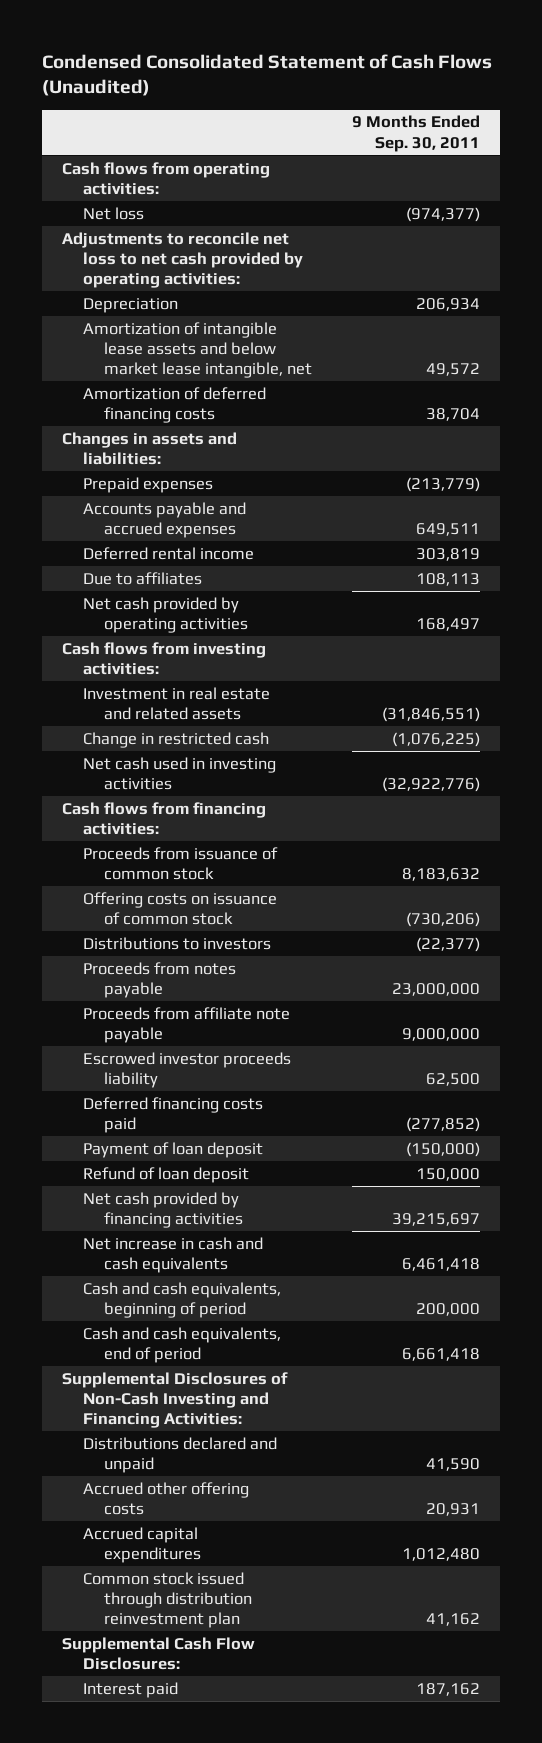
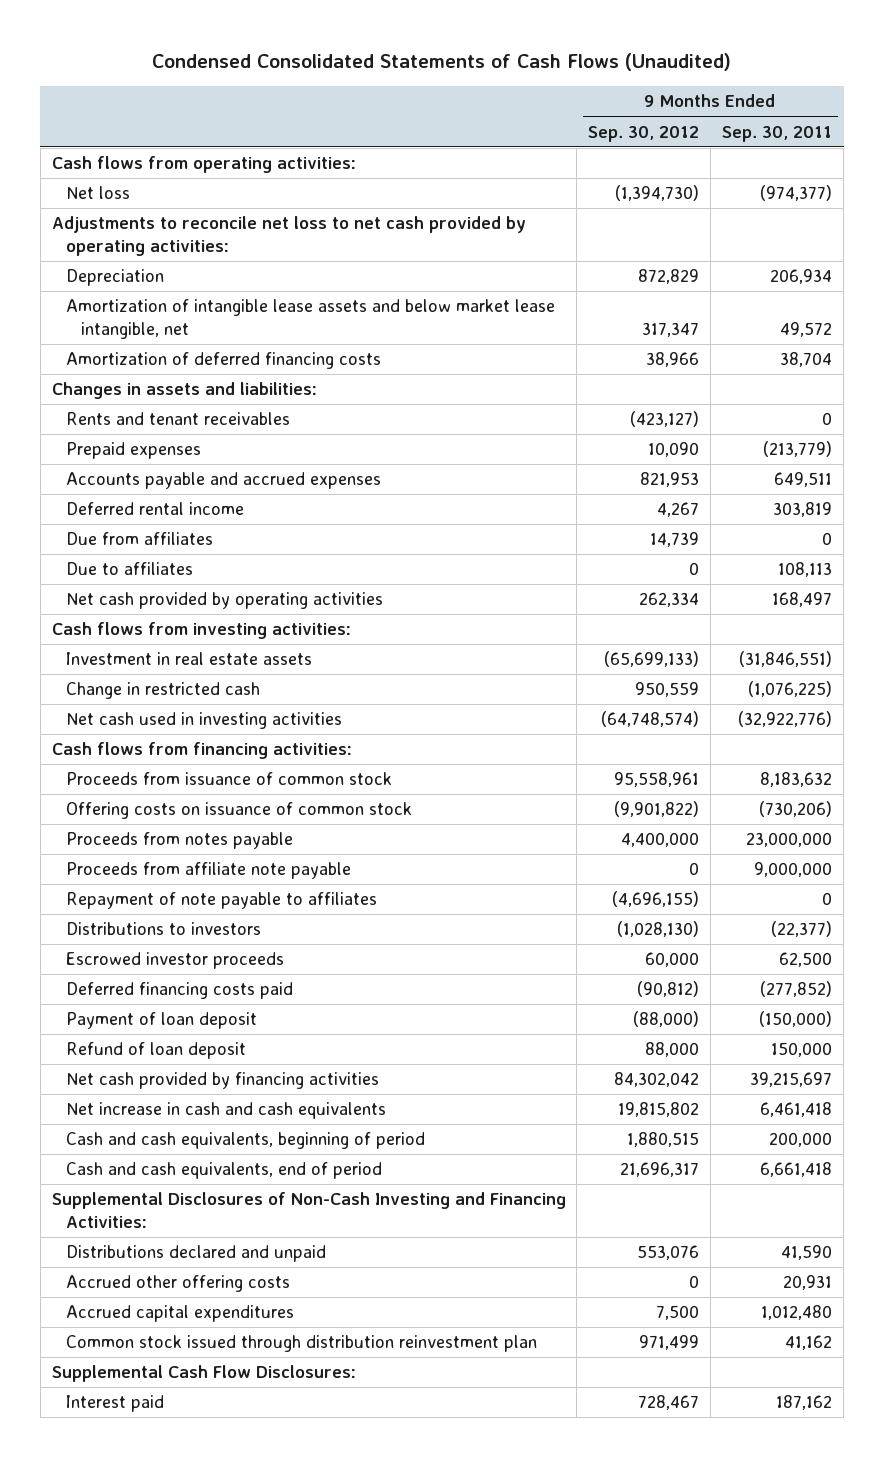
[42,53,493,97] Condensed Consolidated Statement of Cash Flows (Unaudited) -> [151,53,731,72] Condensed Consolidated Statements of Cash Flows (Unaudited)
none -> [588,125,700,142] Sep. 30, 2012
none -> [66,412,291,426] Rents and tenant receivables
none -> [66,532,214,546] Due from affiliates
[83,686,271,721] Investment in real estate and related assets -> [66,652,313,666] Investment in real estate assets
none -> [66,892,378,910] Repayment of note payable to affiliates
[83,936,272,950] Distributions to investors -> [66,922,262,936] Distributions to investors
[83,1051,292,1089] Escrowed investor proceeds liability -> [66,952,285,970] Escrowed investor proceeds

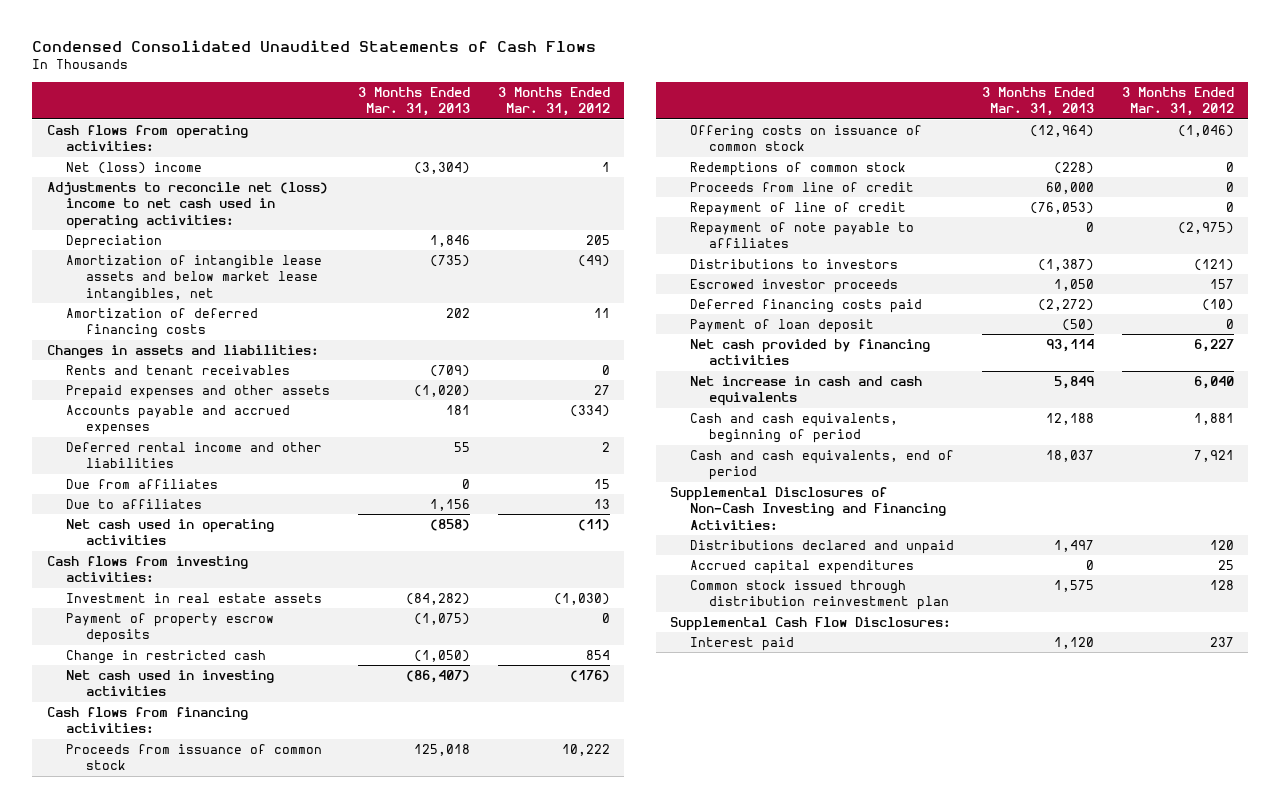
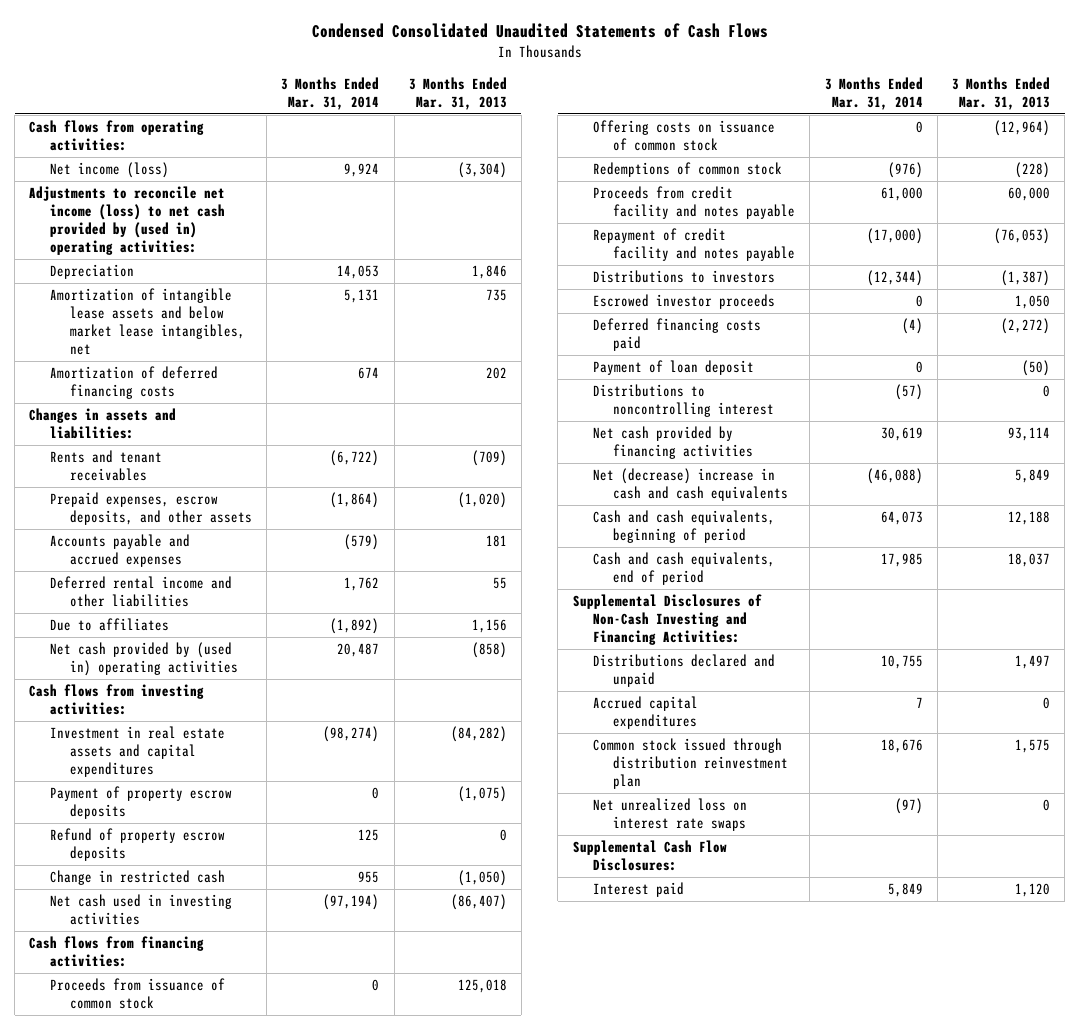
[498,86,611,117] 3 Months Ended Mar. 31, 2012 -> none
none -> [281,76,380,110] 3 Months Ended Mar. 31, 2014
[66,162,203,175] Net (loss) income -> [49,162,169,179] Net income (loss)
[46,182,328,229] Adjustments to reconcile net (loss) income to net cash used in operating activities: -> [29,186,226,256] Adjustments to reconcile net income (loss) to net cash provided by (used in) operating activities:
[430,255,471,268] (735) -> [485,289,507,302] 735
[66,385,331,400] Prepaid expenses and other assets -> [49,492,253,526] Prepaid expenses, escrow deposits, and other assets
[66,479,219,490] Due from affiliates -> none
[66,519,275,546] Net cash used in operating activities -> [49,642,239,677] Net cash provided by (used in) operating activities
[66,593,323,604] Investment in real estate assets -> [49,726,225,778] Investment in real estate assets and capital expenditures
none -> [49,828,225,862] Refund of property escrow deposits
[689,222,914,249] Repayment of note payable to affiliates -> none
[689,182,914,193] Proceeds from line of credit -> [592,186,796,220] Proceeds from credit facility and notes payable
[689,202,906,217] Repayment of line of credit -> [592,228,796,262] Repayment of credit facility and notes payable
none -> [592,384,775,418] Distributions to noncontrolling interest
[689,376,922,407] Net increase in cash and cash equivalents -> [592,468,789,502] Net (decrease) increase in cash and cash equivalents
none -> [592,798,747,832] Net unrealized loss on interest rate swaps

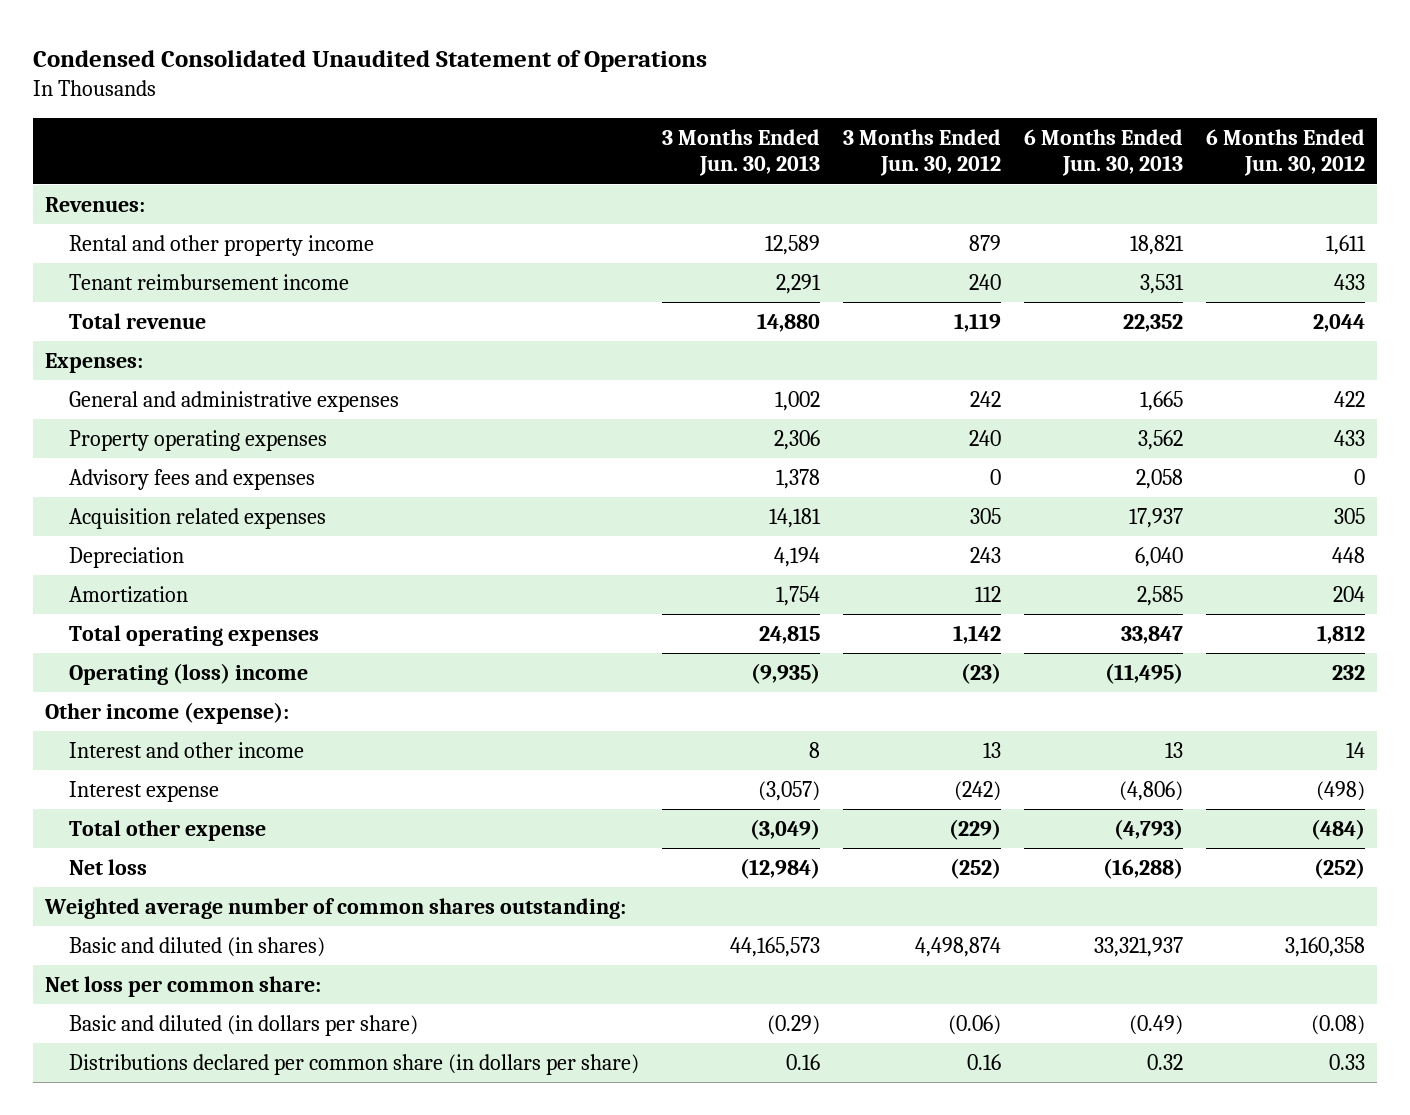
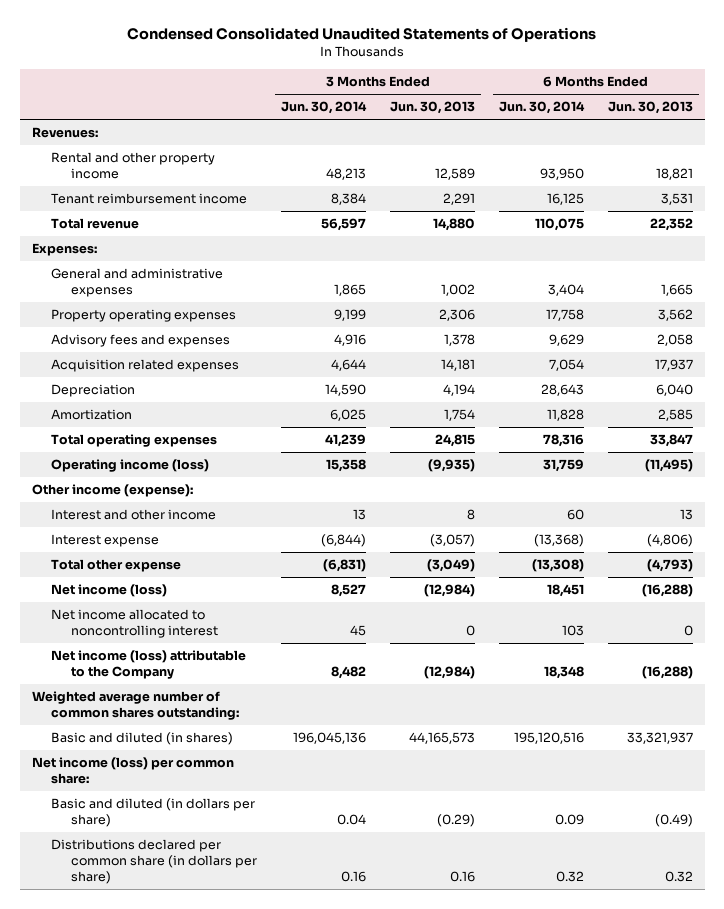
[33,49,708,72] Condensed Consolidated Unaudited Statement of Operations -> [127,27,597,43] Condensed Consolidated Unaudited Statements of Operations
[843,128,1002,177] 3 Months Ended Jun. 30, 2012 -> none
[1206,128,1366,177] 6 Months Ended Jun. 30, 2012 -> none
none -> [281,101,368,115] Jun. 30, 2014
none -> [498,101,585,115] Jun. 30, 2014
[69,662,309,685] Operating (loss) income -> [51,459,210,473] Operating income (loss)
none -> [51,584,168,598] Net income (loss)
none -> [51,609,219,639] Net income allocated to noncontrolling interest
[69,858,148,875] Net loss -> [51,650,247,680] Net income (loss) attributable to the Company
[44,975,321,997] Net loss per common share: -> [31,757,234,785] Net income (loss) per common share:

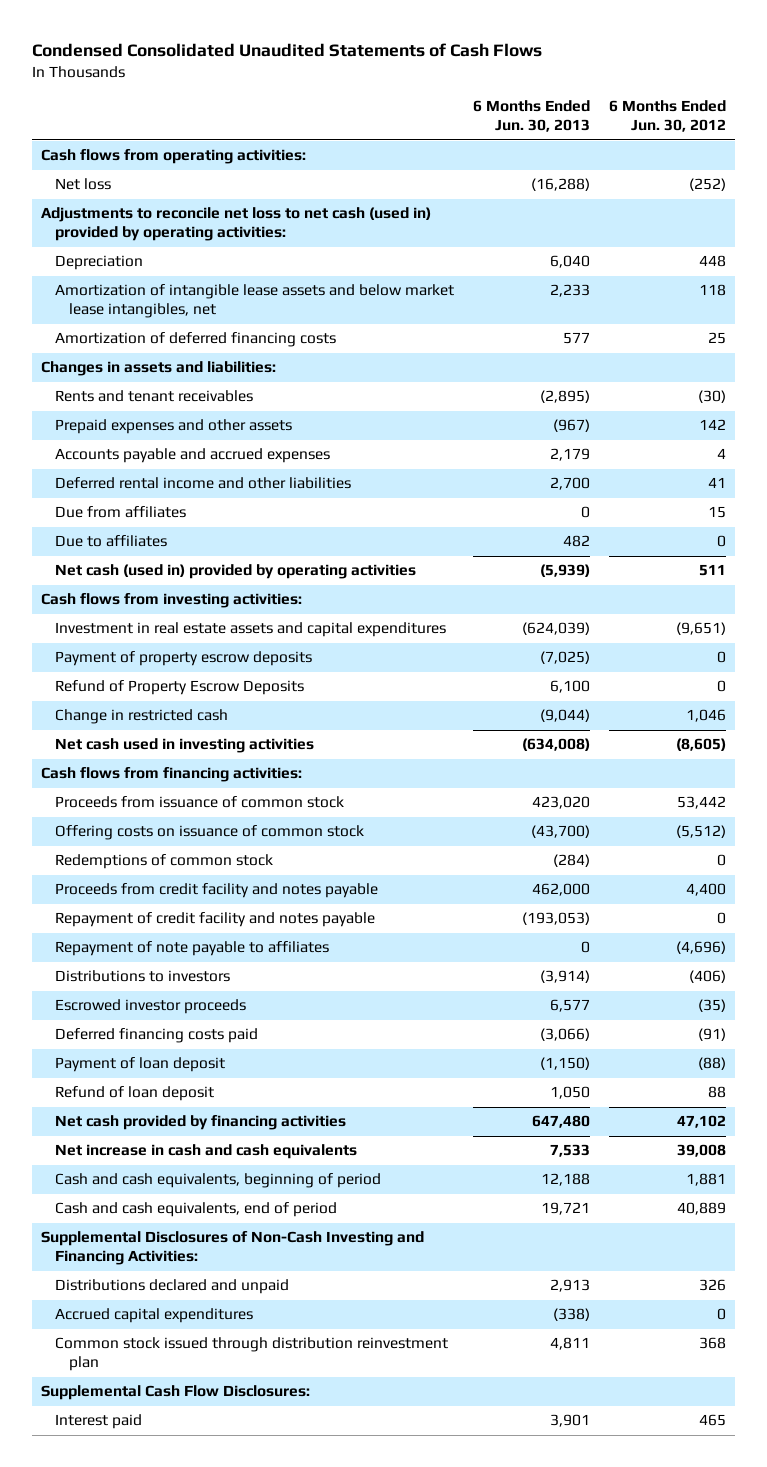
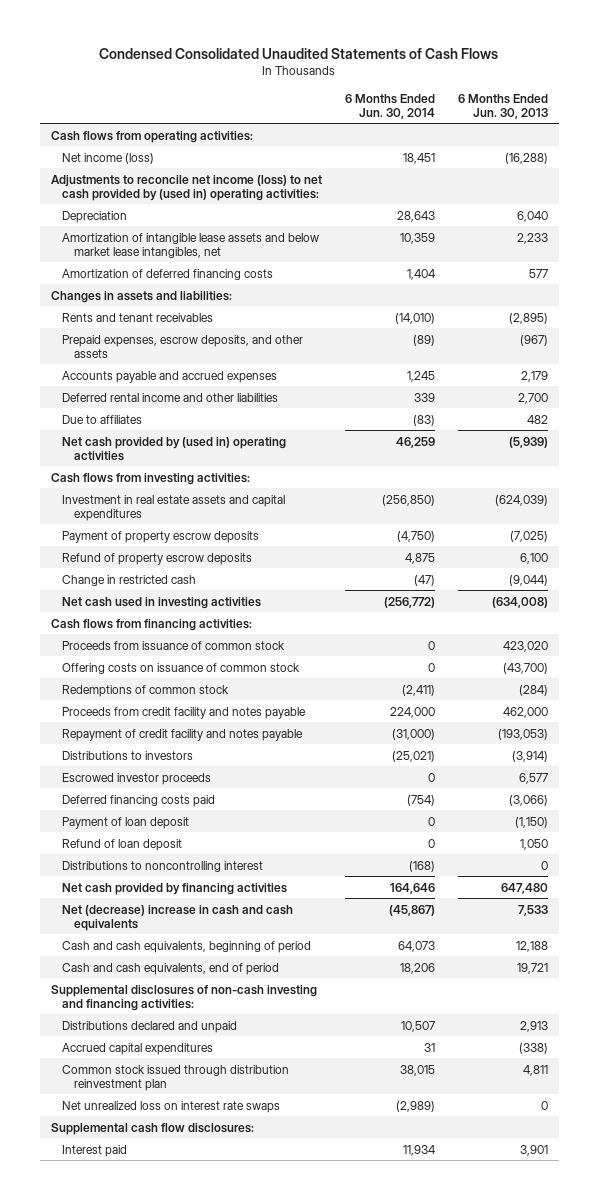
[608,100,726,133] 6 Months Ended Jun. 30, 2012 -> none
none -> [344,93,435,119] 6 Months Ended Jun. 30, 2014
[55,178,112,191] Net loss -> [62,152,155,164] Net income (loss)
[41,207,432,242] Adjustments to reconcile net loss to net cash (used in) provided by operating activities: -> [51,174,323,201] Adjustments to reconcile net income (loss) to net cash provided by (used in) operating activities:
[55,419,293,435] Prepaid expenses and other assets -> [62,334,304,358] Prepaid expenses, escrow deposits, and other assets
[55,506,187,519] Due from affiliates -> none
[55,564,417,580] Net cash (used in) provided by operating activities -> [62,436,287,461] Net cash provided by (used in) operating activities
[55,680,305,696] Refund of Property Escrow Deposits -> [62,552,253,565] Refund of property escrow deposits
[55,941,330,957] Repayment of note payable to affiliates -> none
none -> [62,860,264,872] Distributions to noncontrolling interest
[55,1144,358,1160] Net increase in cash and cash equivalents -> [62,904,294,931] Net (decrease) increase in cash and cash equivalents
[41,1231,425,1266] Supplemental Disclosures of Non-Cash Investing and Financing Activities: -> [51,984,318,1011] Supplemental disclosures of non-cash investing and financing activities:
none -> [62,1100,281,1113] Net unrealized loss on interest rate swaps
[41,1385,311,1401] Supplemental Cash Flow Disclosures: -> [51,1122,255,1135] Supplemental cash flow disclosures:

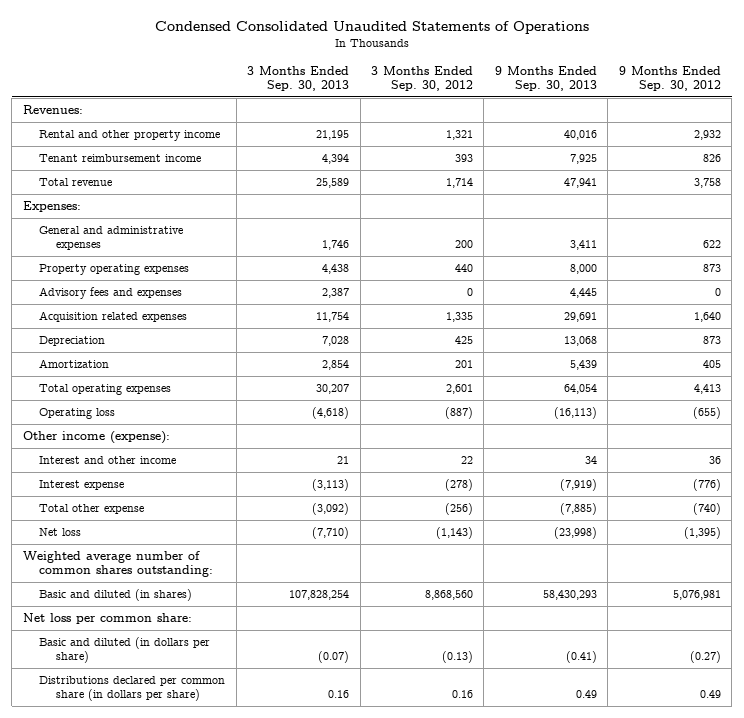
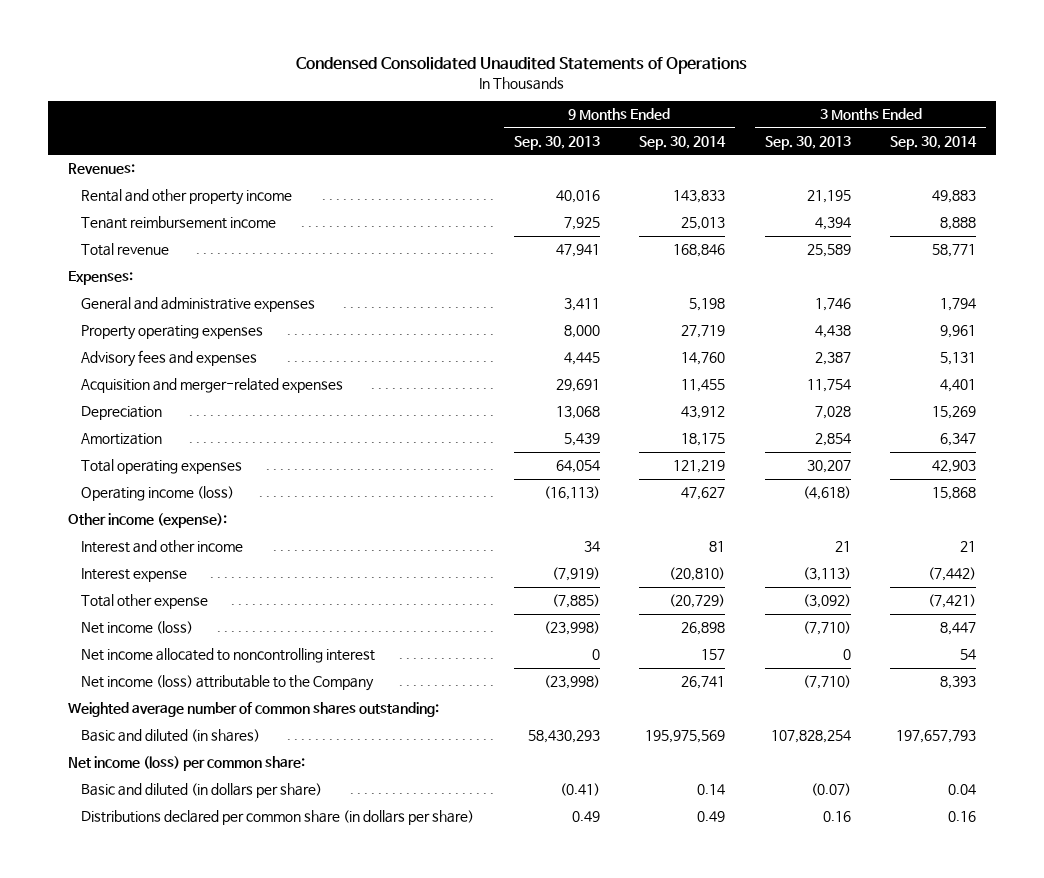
[371,66,474,92] 3 Months Ended Sep. 30, 2012 -> none
[618,66,721,92] 9 Months Ended Sep. 30, 2012 -> none
none -> [639,136,727,151] Sep. 30, 2014
none -> [890,136,978,151] Sep. 30, 2014
[39,310,188,322] Acquisition related expenses -> [81,378,344,394] Acquisition and merger-related expenses
[39,407,116,419] Operating loss -> [81,486,235,502] Operating income (loss)
none -> [81,621,194,635] Net income (loss)
none -> [81,648,376,664] Net income allocated to noncontrolling interest
[39,527,82,536] Net loss -> [81,675,375,692] Net income (loss) attributable to the Company
[22,612,192,624] Net loss per common share: -> [67,756,305,772] Net income (loss) per common share:

